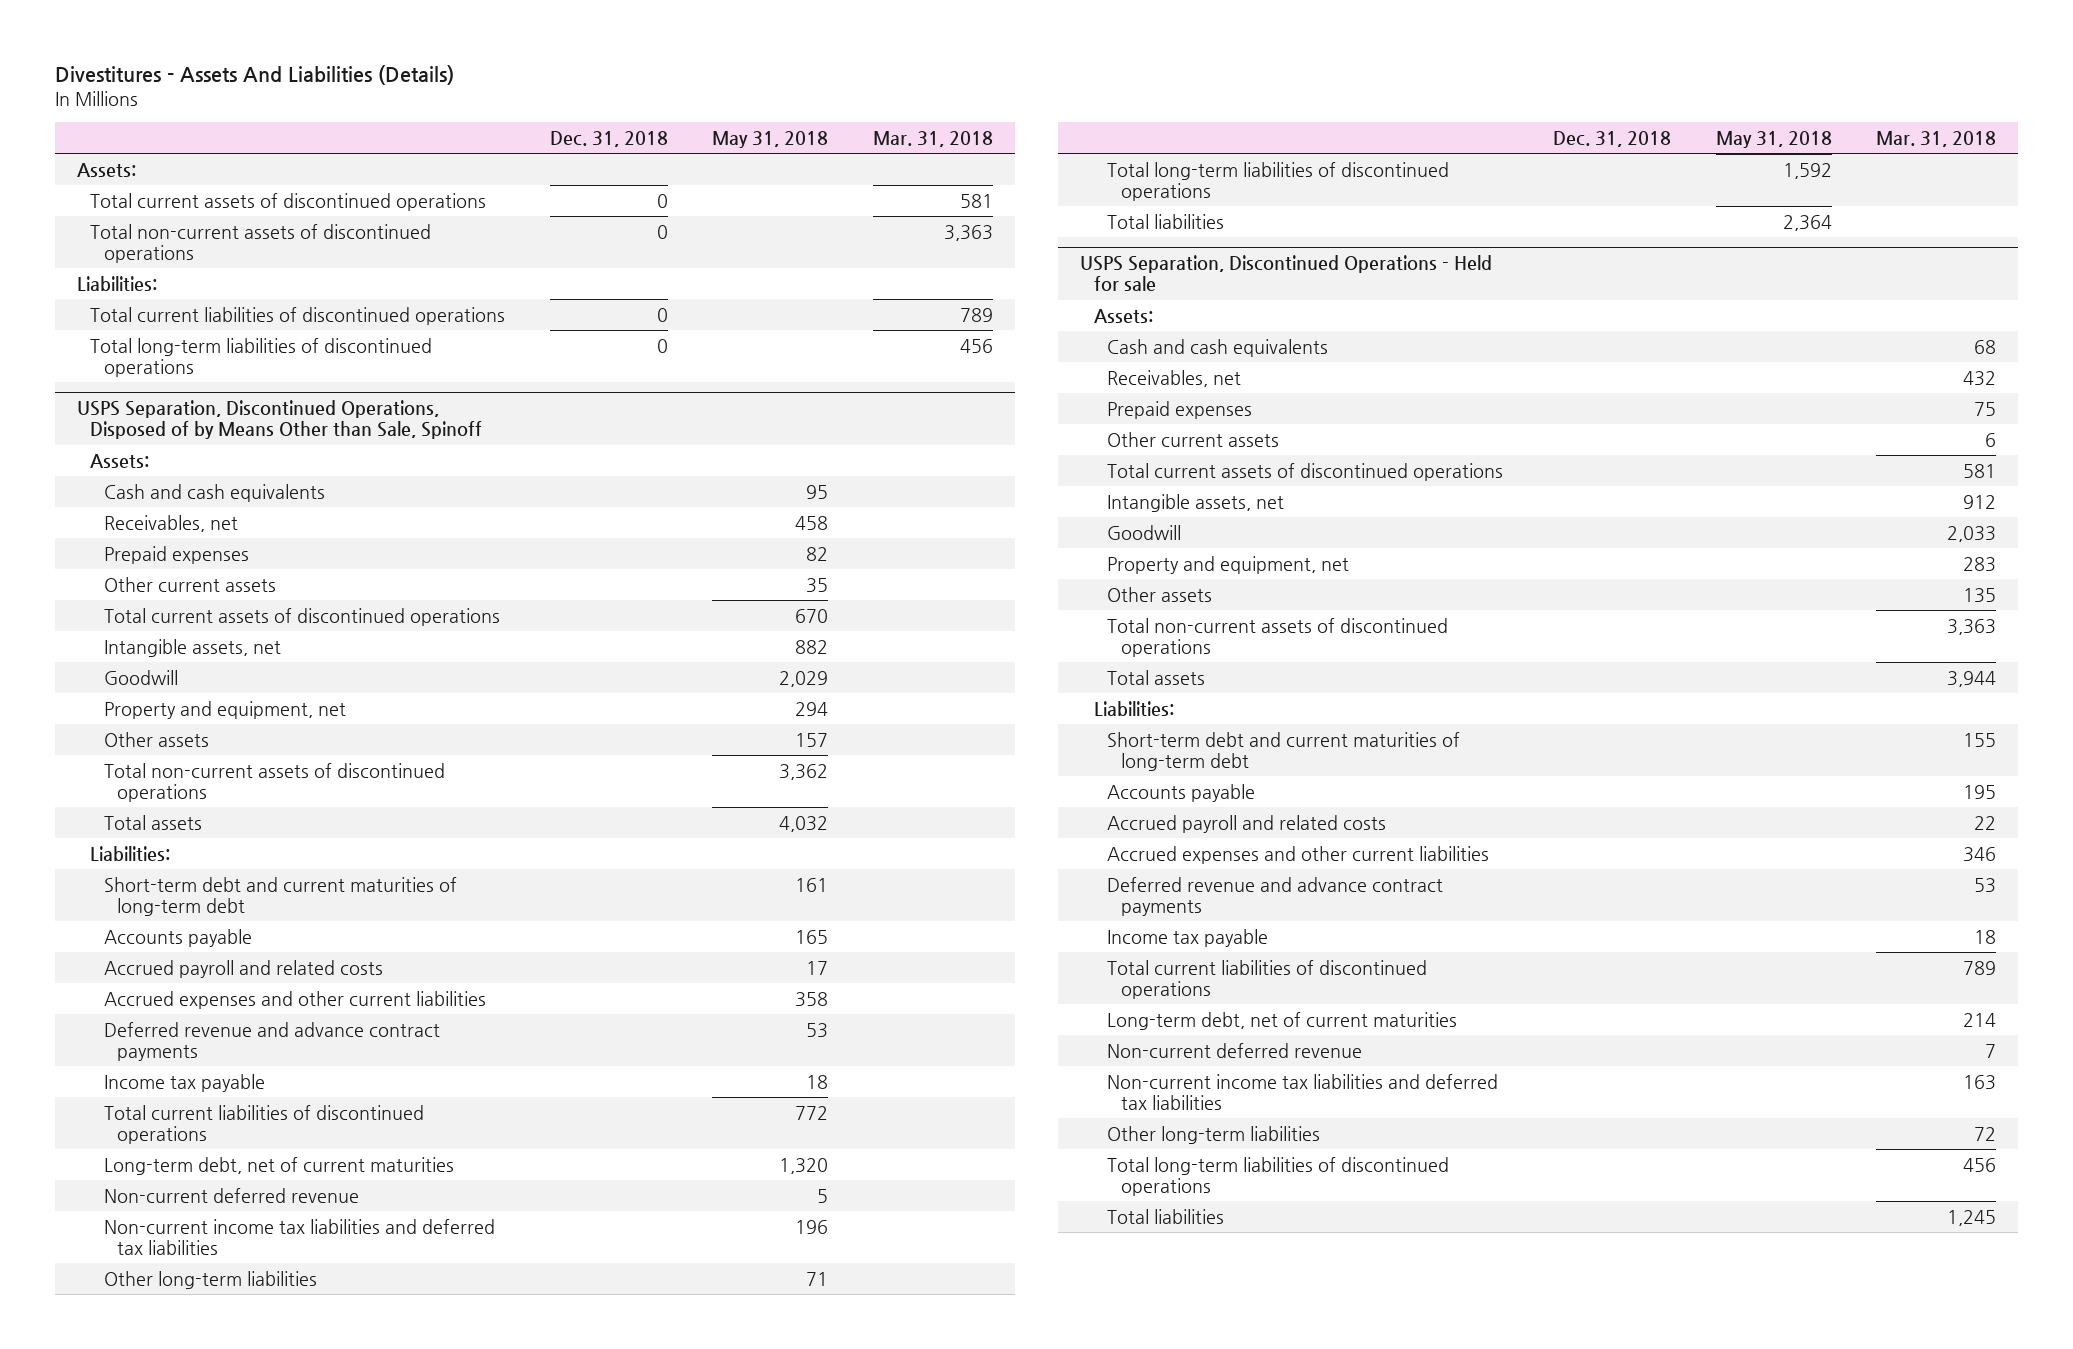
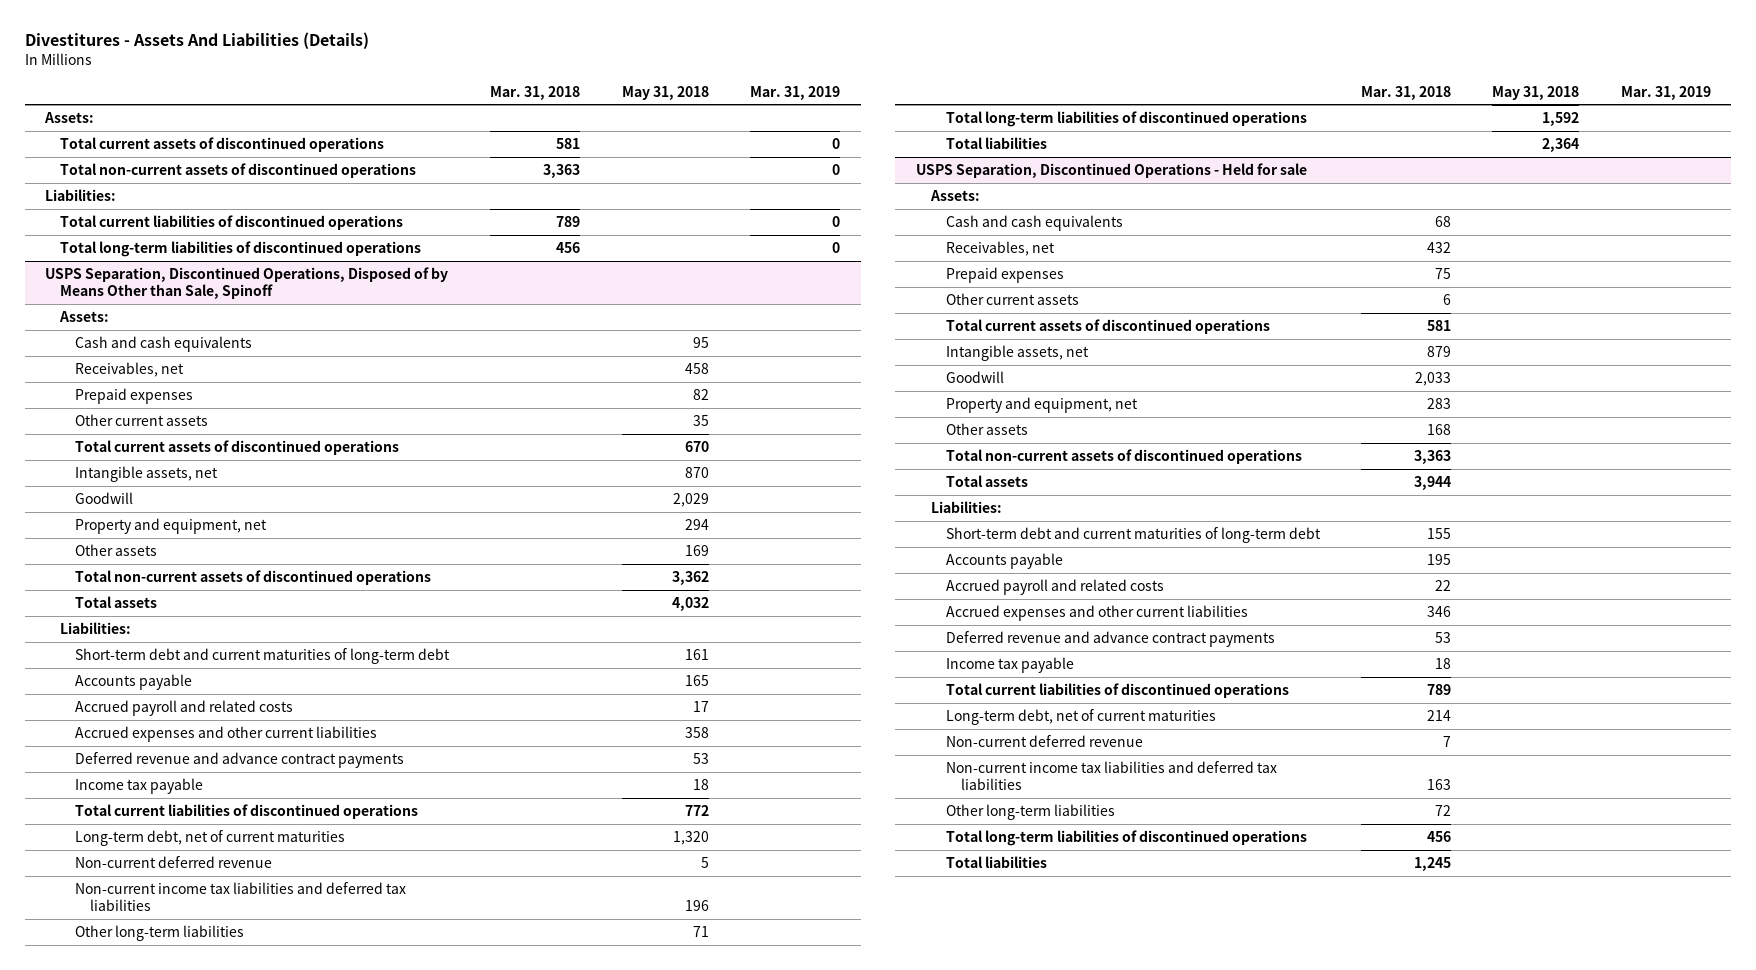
[549,130,668,147] Dec. 31, 2018 -> none
none -> [749,85,840,100] Mar. 31, 2019
[795,639,829,654] 882 -> [684,466,709,478] 870
[795,732,829,747] 157 -> [684,544,709,556] 169
[1963,494,1997,509] 912 -> [1427,345,1452,357] 879
[1963,587,1997,603] 135 -> [1427,423,1452,435] 168

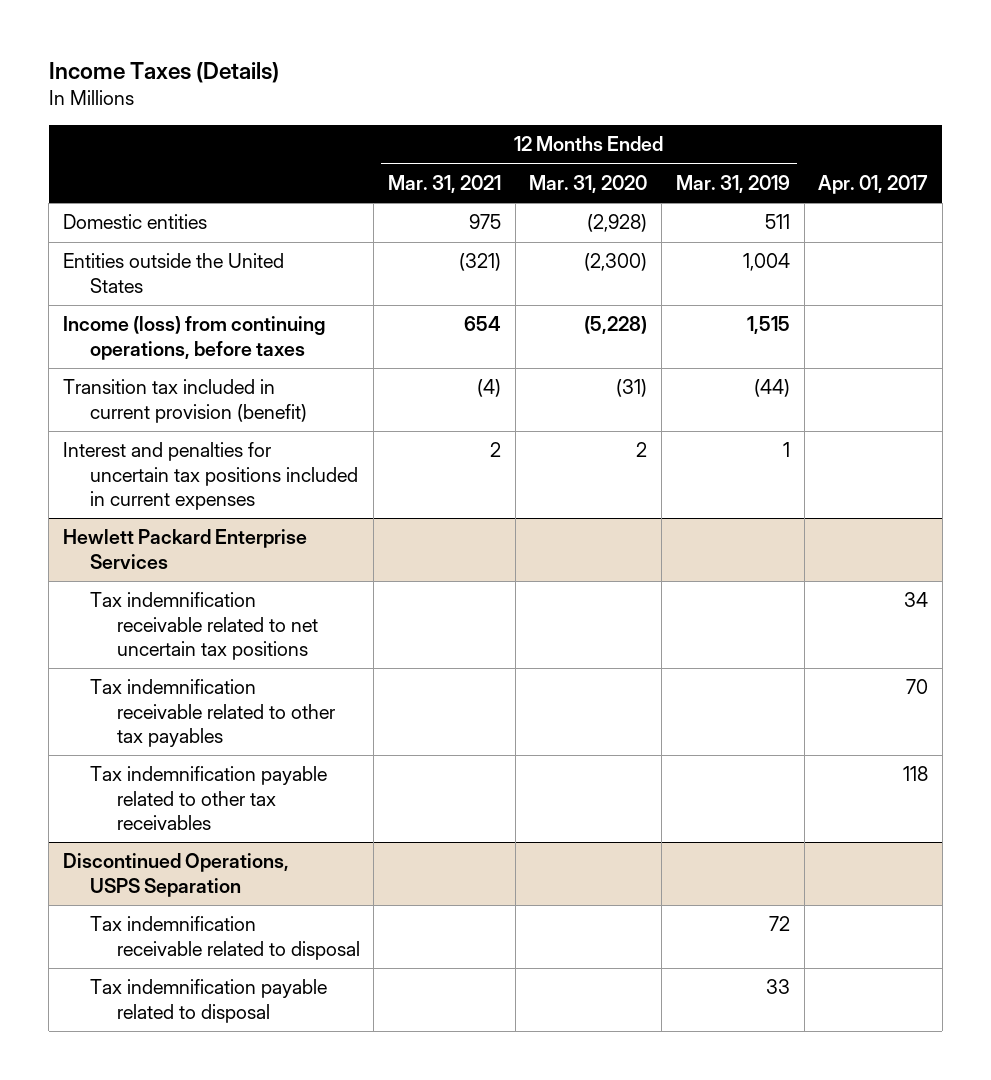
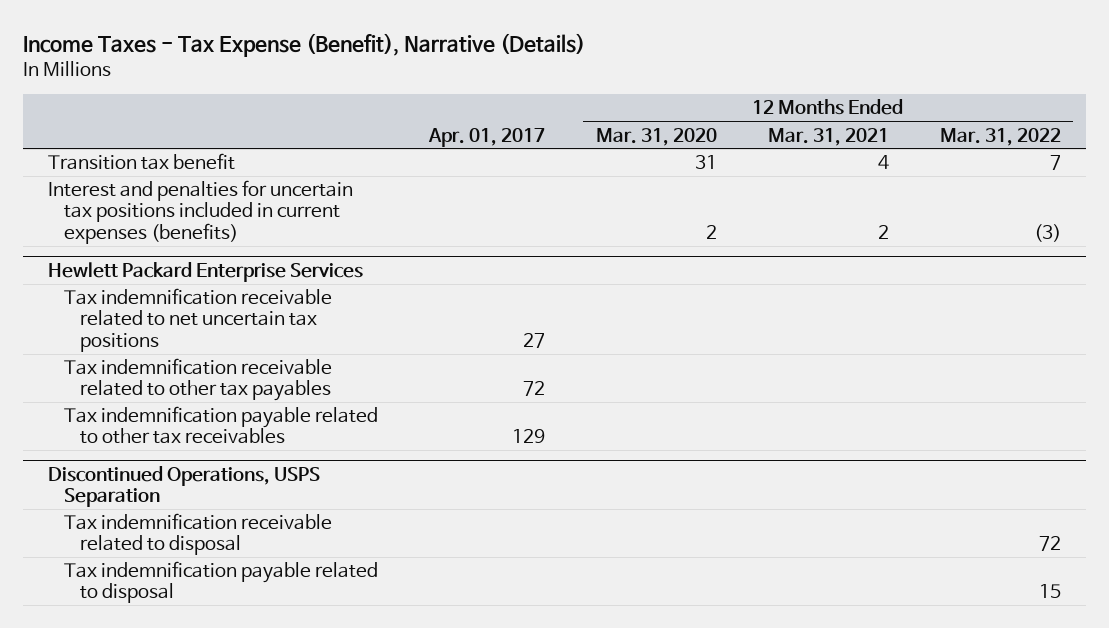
[48,61,279,83] Income Taxes (Details) -> [22,33,585,58] Income Taxes - Tax Expense (Benefit), Narrative (Details)
[675,174,790,193] Mar. 31, 2019 -> none
none -> [939,127,1061,146] Mar. 31, 2022
[62,214,207,230] Domestic entities -> none
[62,253,284,293] Entities outside the United States -> none
[62,316,325,360] Income (loss) from continuing operations, before taxes -> none
[62,379,307,423] Transition tax included in current provision (benefit) -> none
none -> [48,153,236,171] Transition tax benefit
[62,442,358,510] Interest and penalties for uncertain tax positions included in current expenses -> [48,180,354,244] Interest and penalties for uncertain tax positions included in current expenses (benefits)
[904,592,929,608] 34 -> [522,332,545,348] 27
[906,679,929,695] 70 -> [522,381,545,397] 72
[903,766,929,782] 118 -> [511,429,545,444] 129

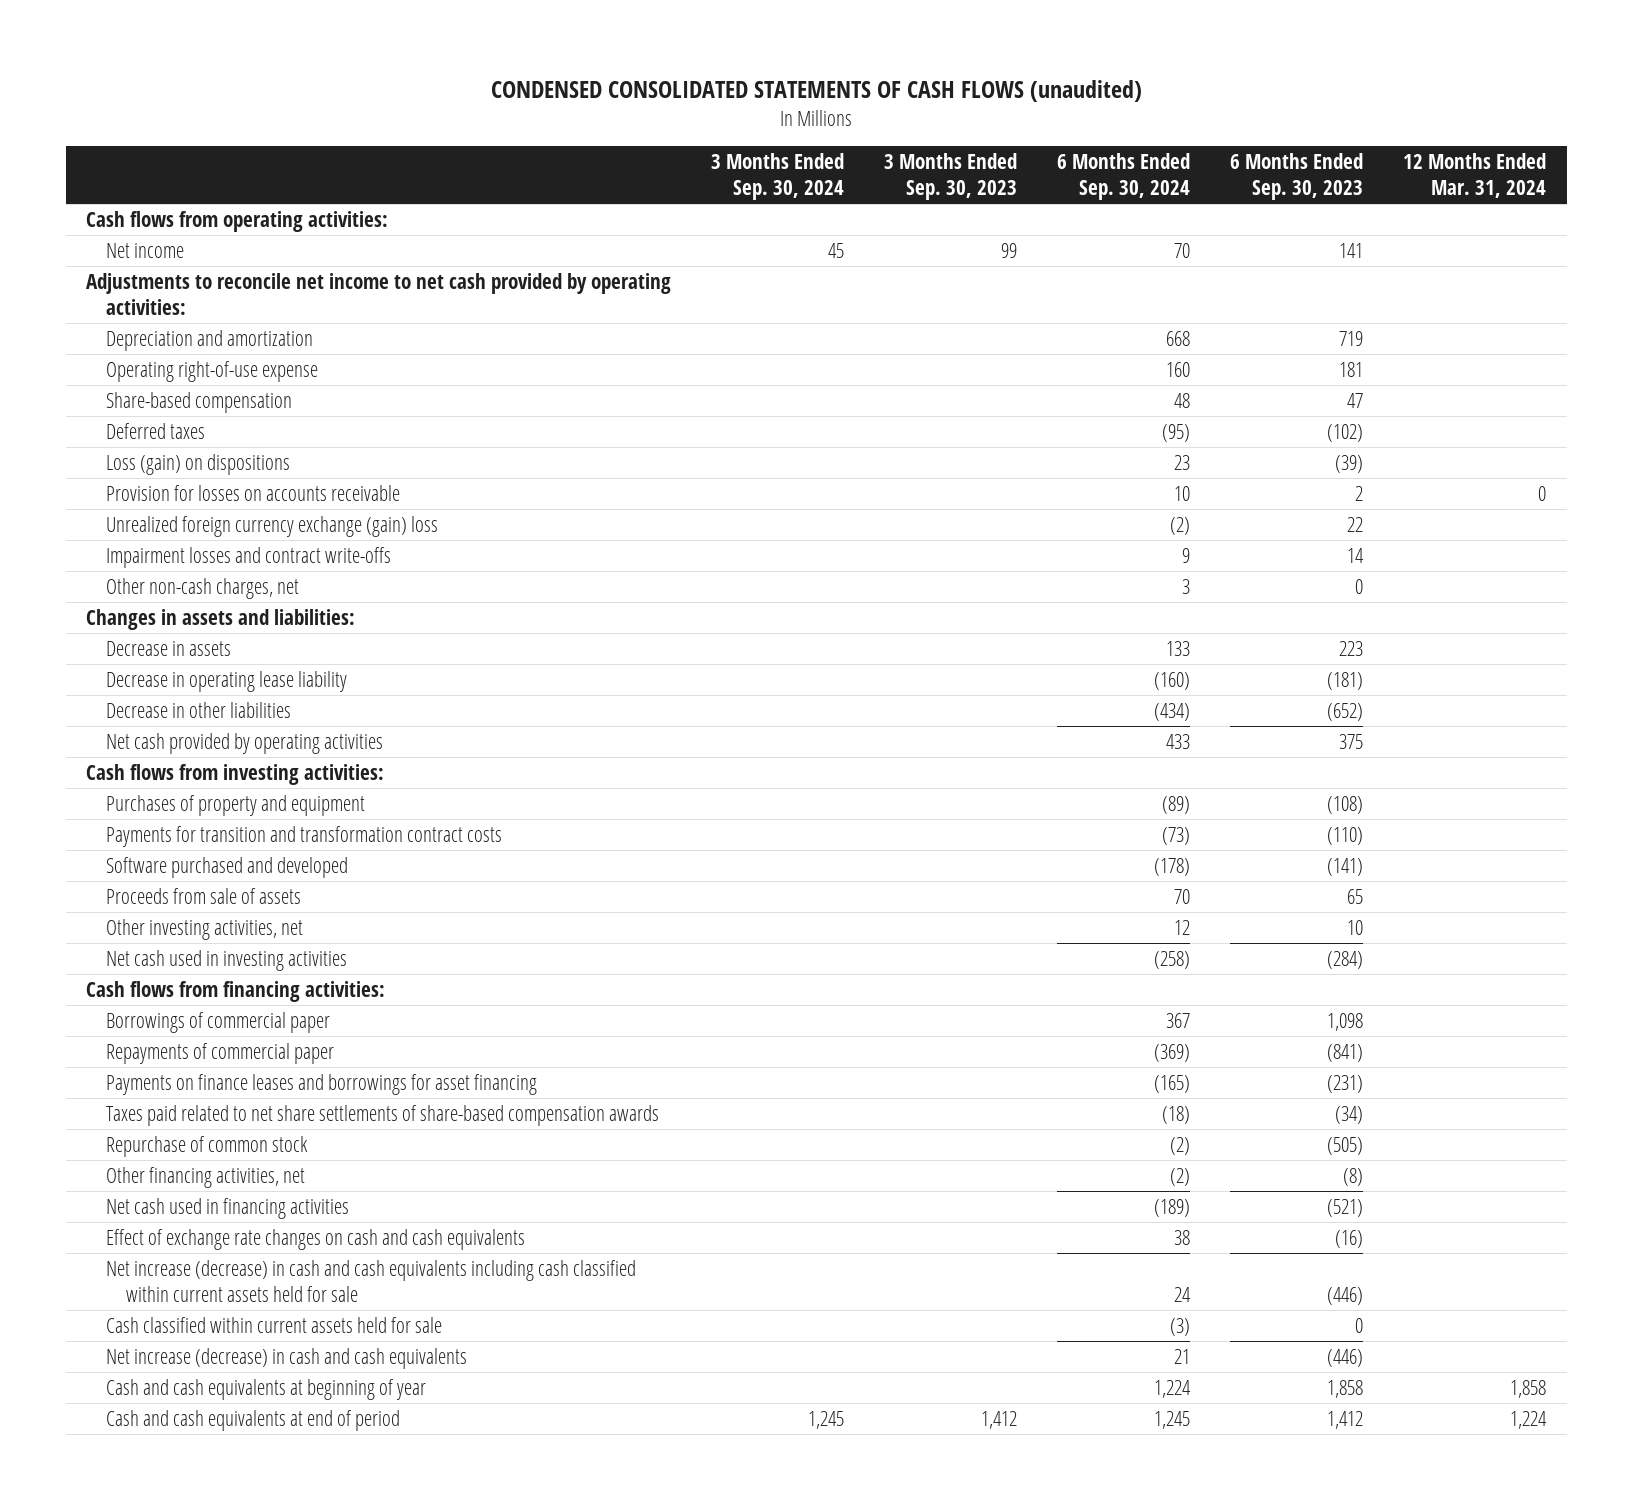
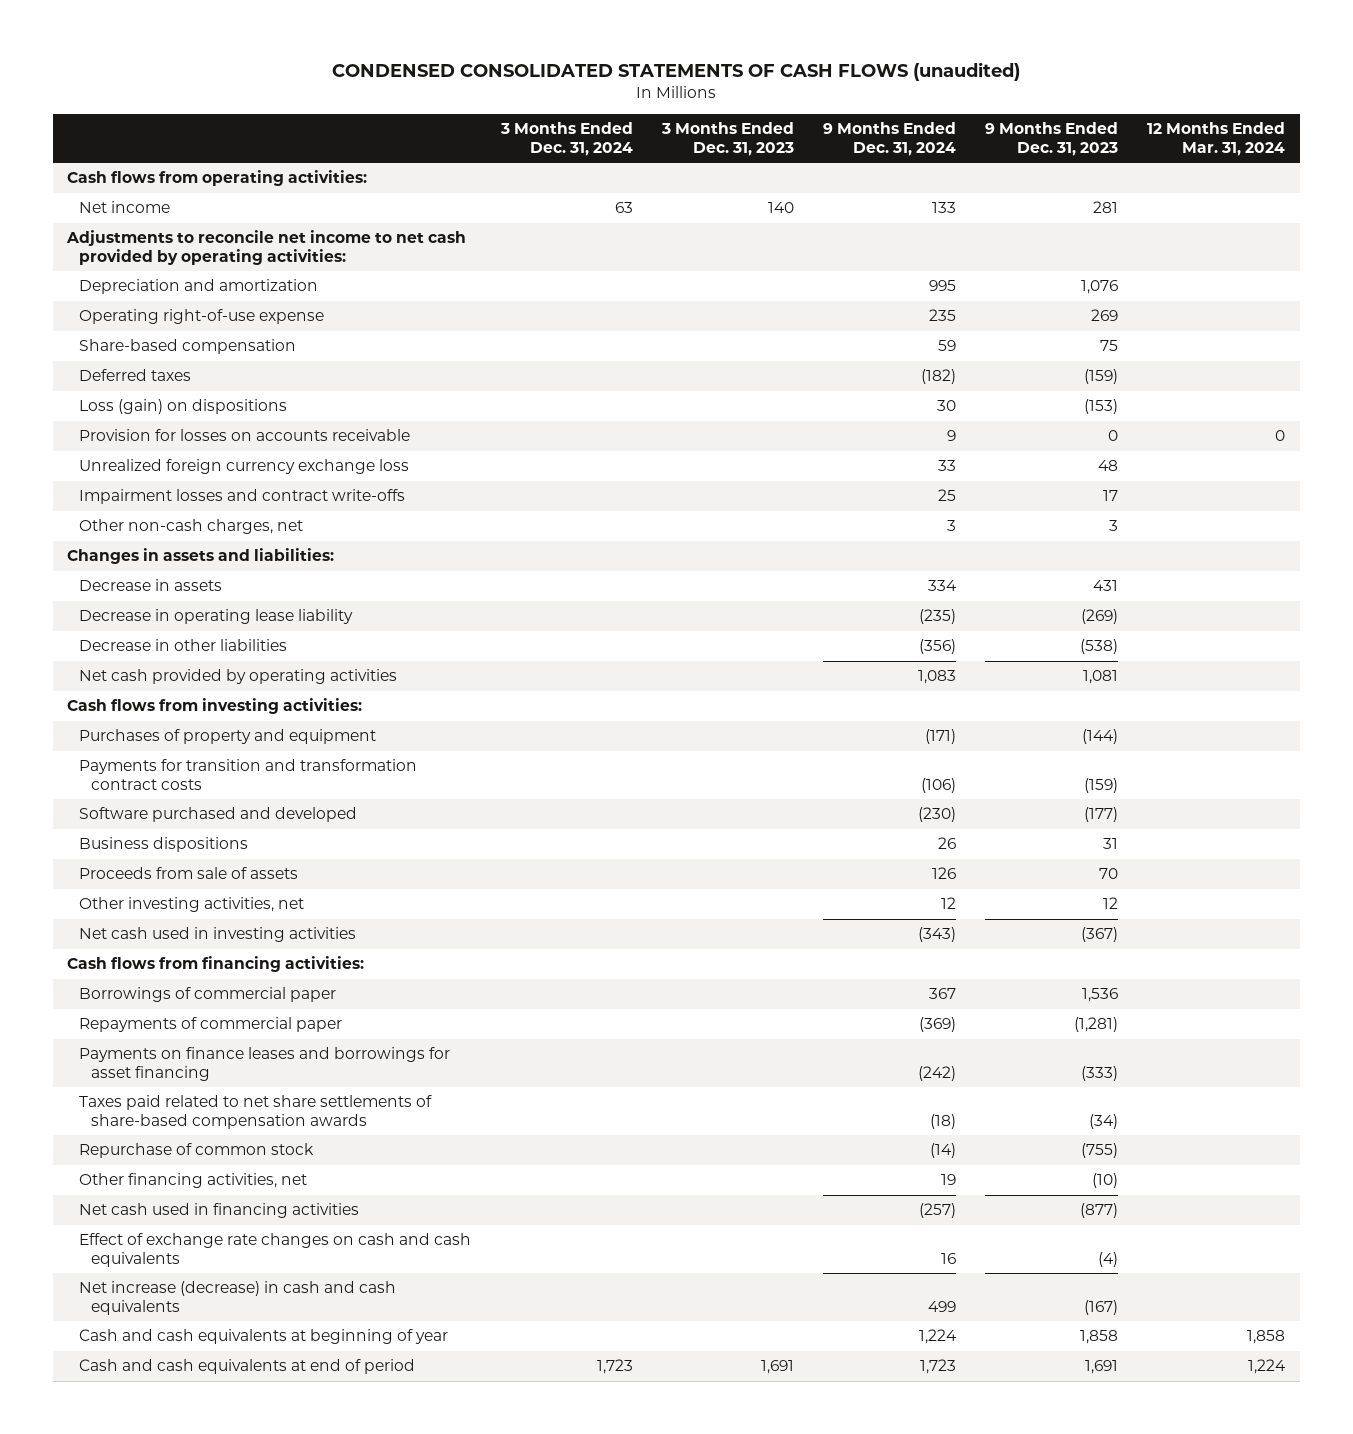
[711,153,845,200] 3 Months Ended Sep. 30, 2024 -> none
[884,153,1018,200] 3 Months Ended Sep. 30, 2023 -> none
[1057,153,1191,200] 6 Months Ended Sep. 30, 2024 -> none
[1230,153,1364,200] 6 Months Ended Sep. 30, 2023 -> none
none -> [499,122,633,156] 3 Months Ended Dec. 31, 2024
none -> [660,122,794,156] 3 Months Ended Dec. 31, 2023
none -> [822,122,956,156] 9 Months Ended Dec. 31, 2024
none -> [985,122,1119,156] 9 Months Ended Dec. 31, 2023
[105,515,438,537] Unrealized foreign currency exchange (gain) loss -> [79,459,410,475] Unrealized foreign currency exchange loss
none -> [79,837,249,853] Business dispositions
[105,1259,636,1302] Net increase (decrease) in cash and cash equivalents including cash classified within current assets held for sale -> none
[105,1316,442,1333] Cash classified within current assets held for sale -> none

